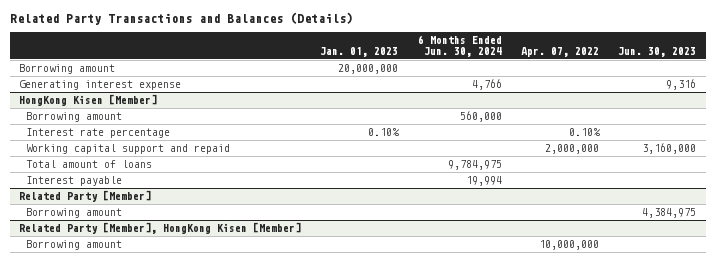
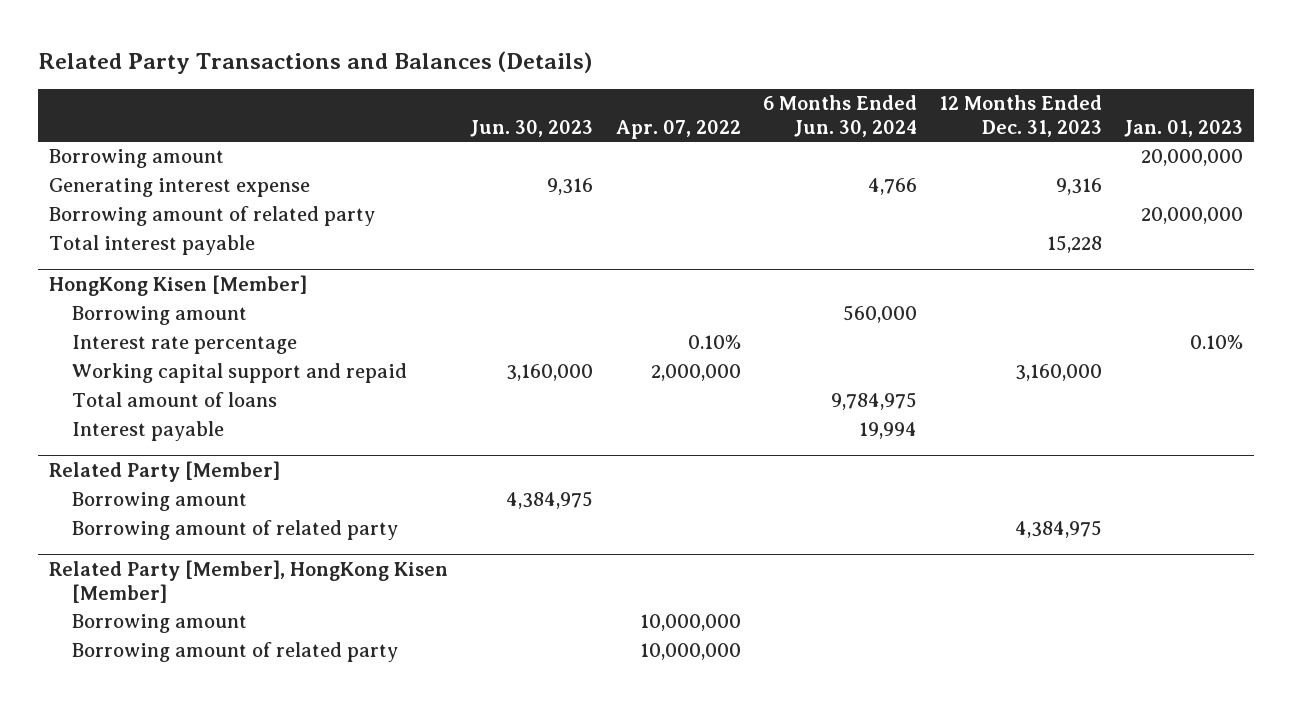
none -> [938,95,1102,137] 12 Months Ended Dec. 31, 2023
none -> [49,206,376,227] Borrowing amount of related party
none -> [49,235,256,256] Total interest payable
none -> [71,520,398,541] Borrowing amount of related party
none -> [71,642,398,663] Borrowing amount of related party

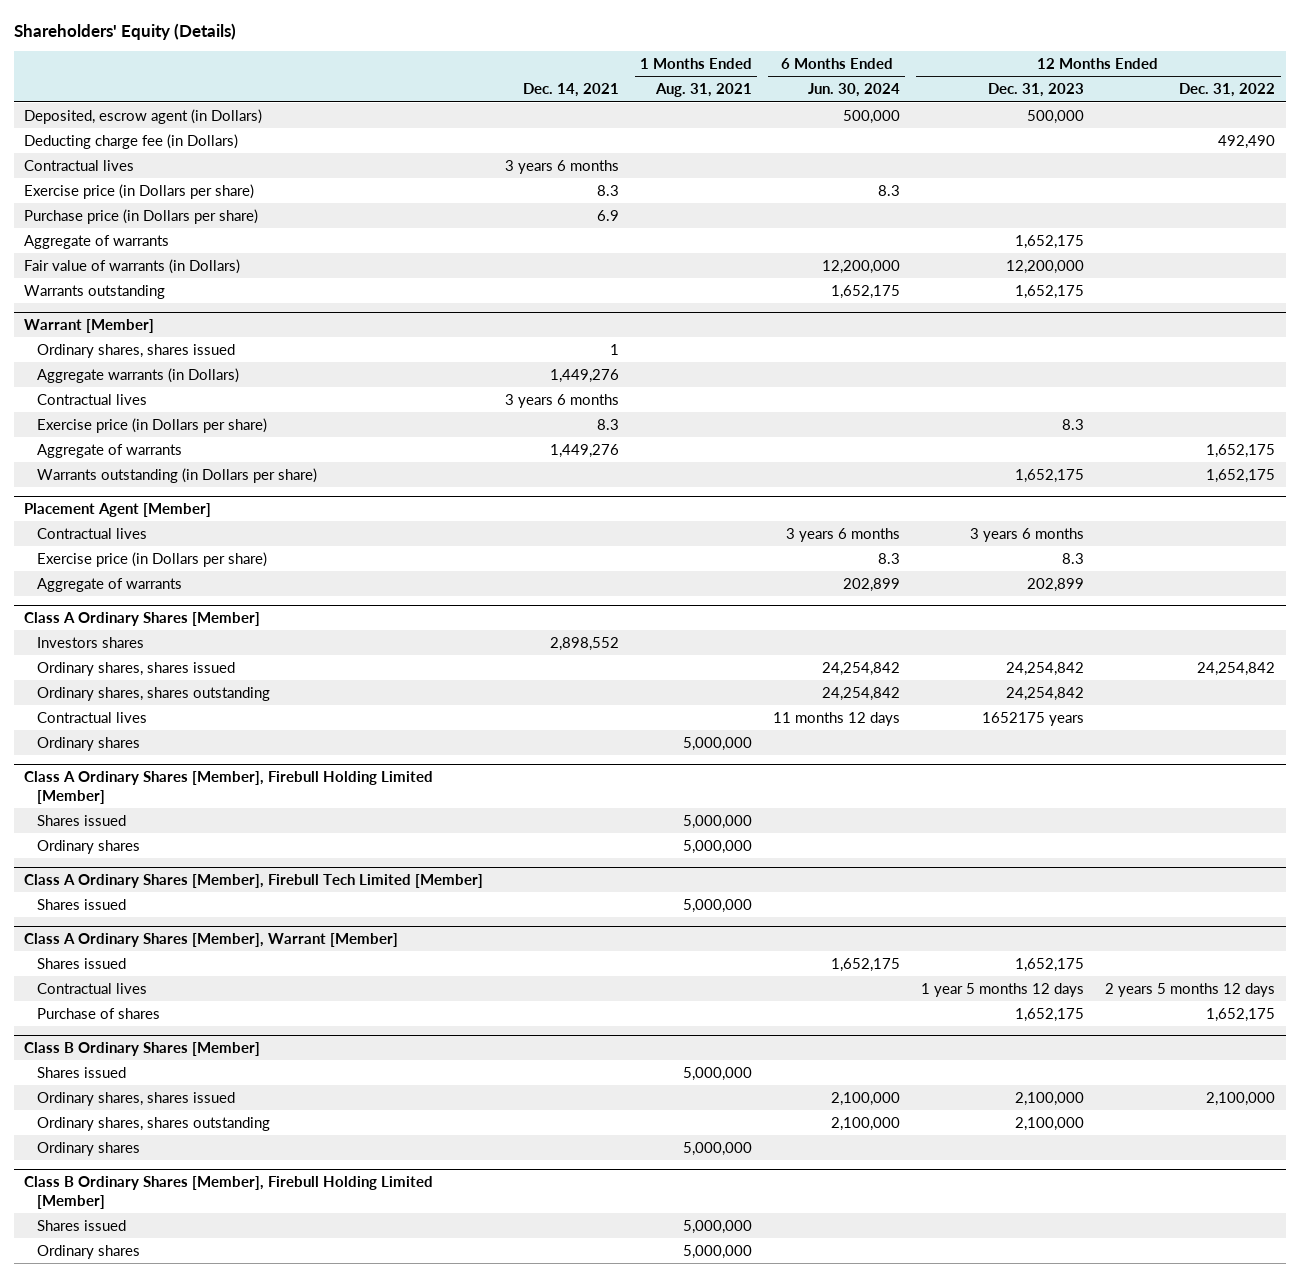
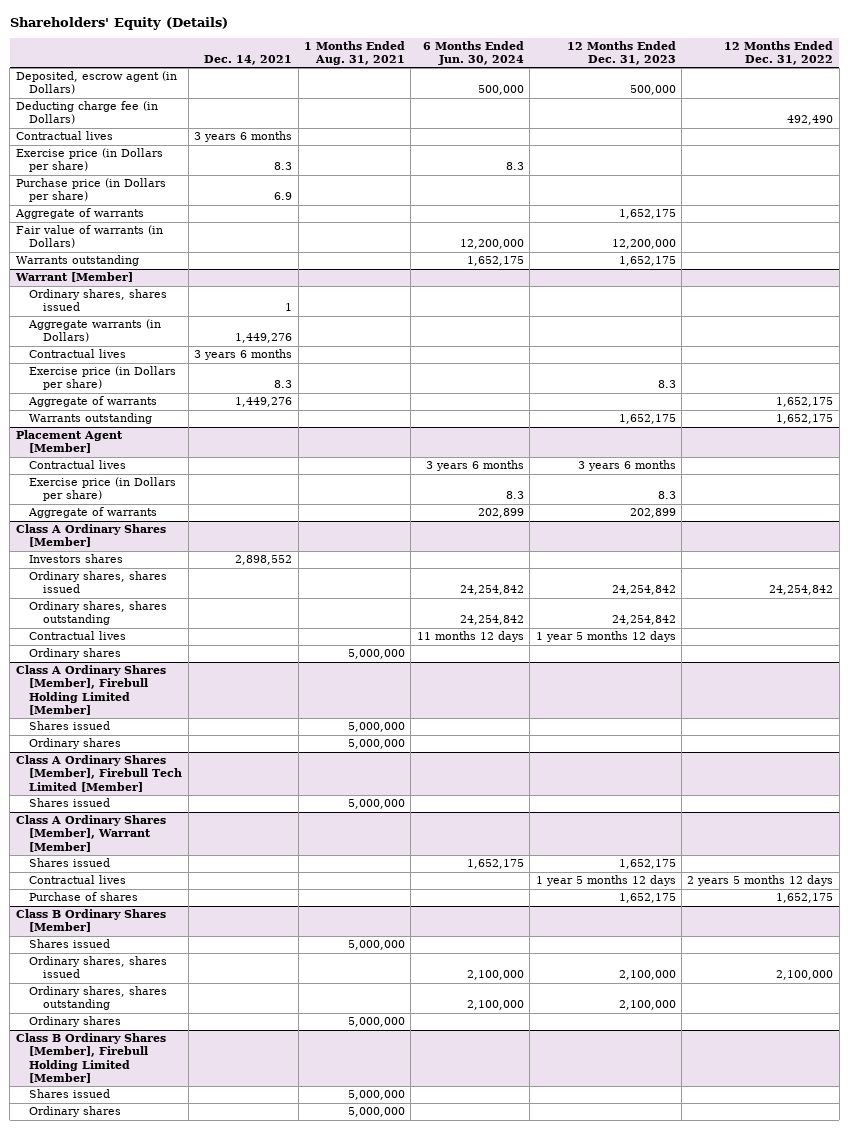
[36,467,317,483] Warrants outstanding (in Dollars per share) -> [29,413,153,425] Warrants outstanding
[982,711,1085,726] 1652175 years -> [535,631,676,643] 1 year 5 months 12 days

